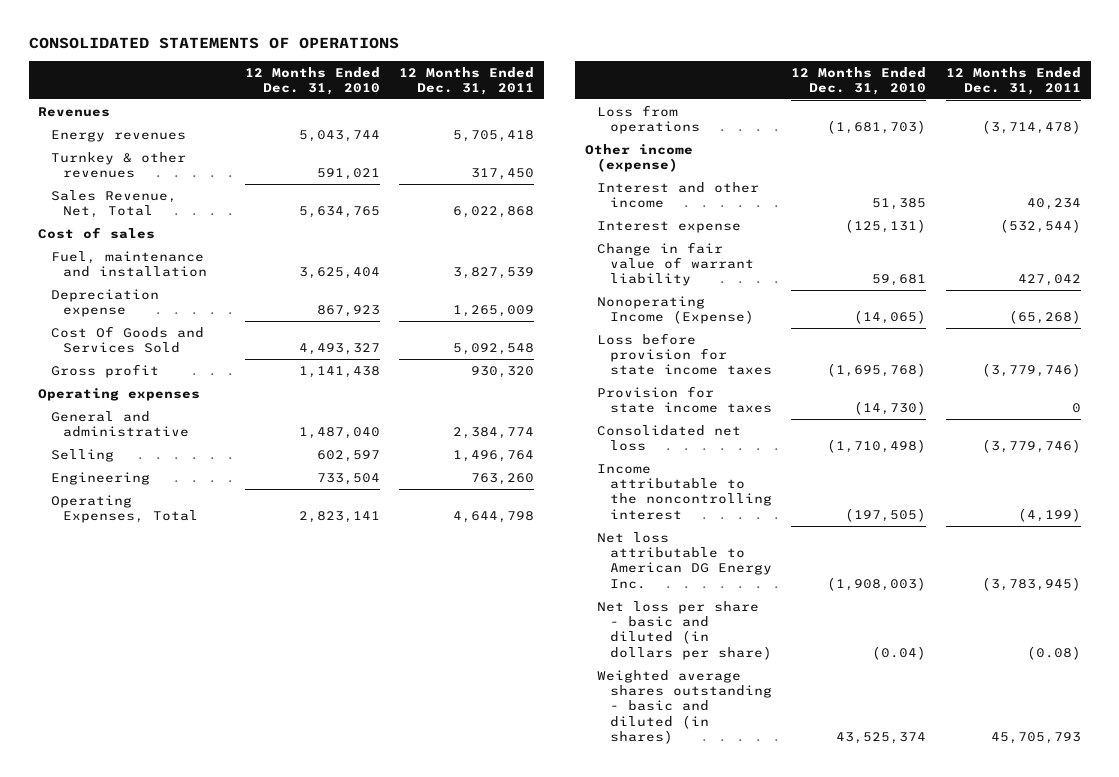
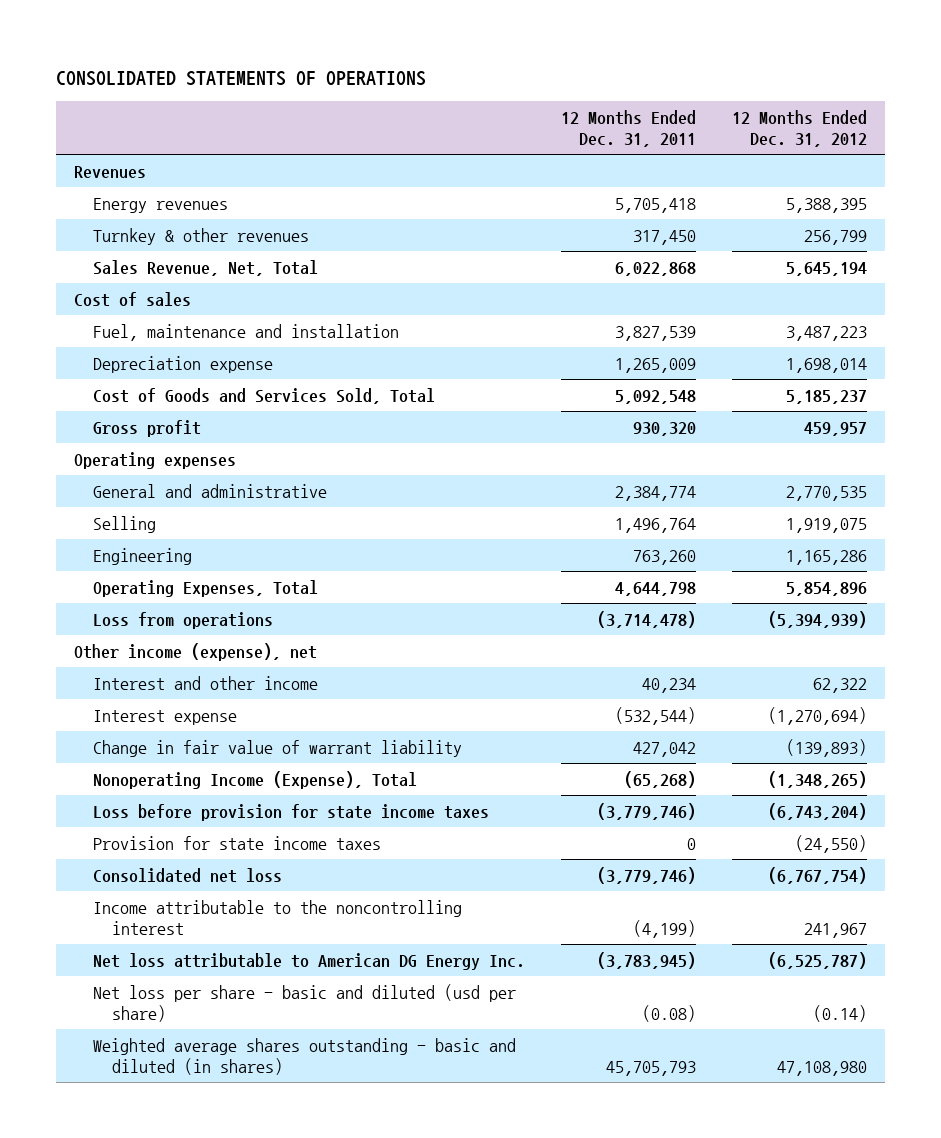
[244,66,380,95] 12 Months Ended Dec. 31, 2010 -> none
none -> [732,109,868,147] 12 Months Ended Dec. 31, 2012
[50,325,204,354] Cost Of Goods and Services Sold -> [93,387,436,404] Cost of Goods and Services Sold, Total
[585,143,694,173] Other income (expense) -> [74,642,318,661] Other income (expense), net
[597,295,754,325] Nonoperating Income (Expense) -> [93,770,418,789] Nonoperating Income (Expense), Total
[597,600,772,660] Net loss per share - basic and diluted (in dollars per share) -> [93,983,517,1022] Net loss per share - basic and diluted (usd per share)

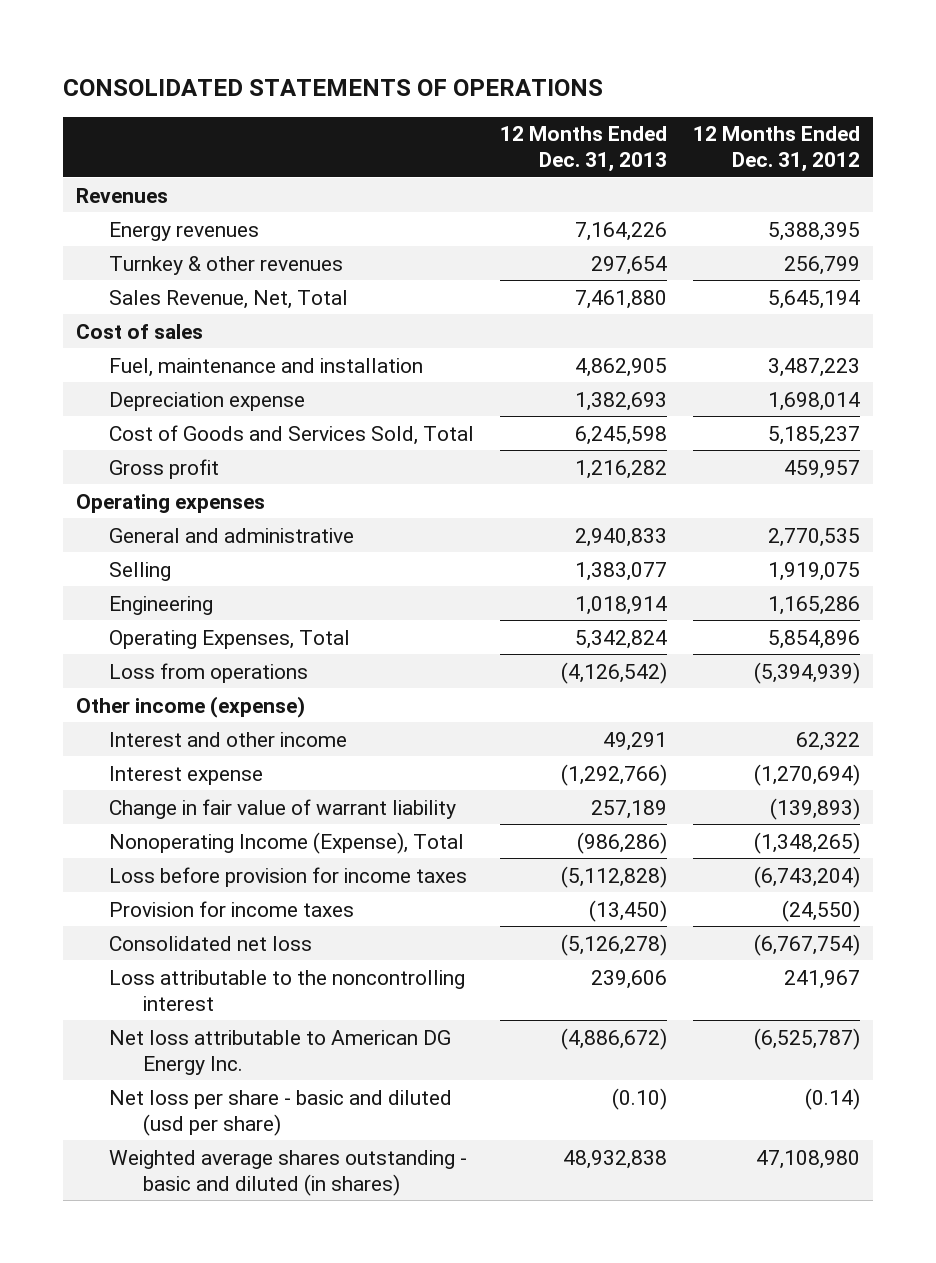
[561,109,697,147] 12 Months Ended Dec. 31, 2011 -> none
none -> [500,126,668,173] 12 Months Ended Dec. 31, 2013
[74,642,318,661] Other income (expense), net -> [75,695,305,718] Other income (expense)
[93,803,490,821] Loss before provision for state income taxes -> [109,866,468,887] Loss before provision for income taxes
[93,835,382,850] Provision for state income taxes -> [109,900,355,917] Provision for income taxes
[93,899,463,935] Income attributable to the noncontrolling interest -> [109,969,466,1011] Loss attributable to the noncontrolling interest

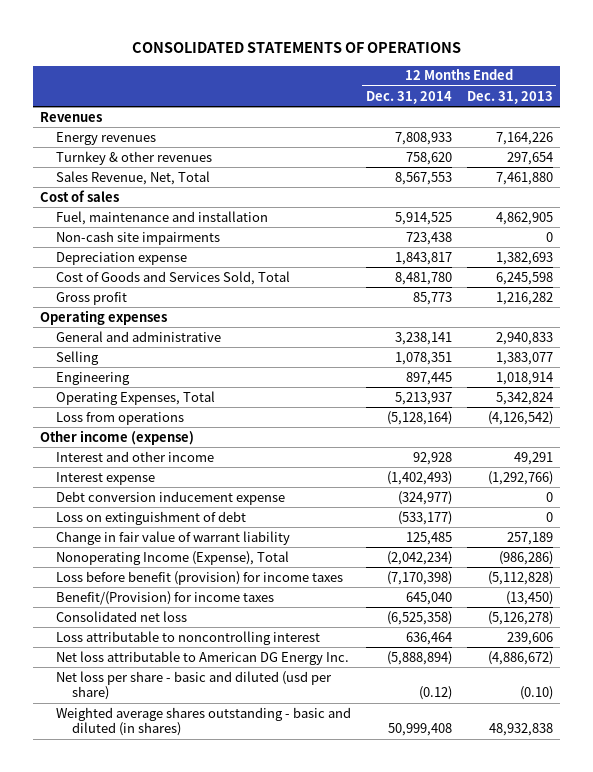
[693,126,861,173] 12 Months Ended Dec. 31, 2012 -> none
none -> [365,90,452,104] Dec. 31, 2014
none -> [56,230,221,245] Non-cash site impairments
none -> [56,490,286,505] Debt conversion inducement expense
none -> [56,510,247,525] Loss on extinguishment of debt
[109,866,468,887] Loss before provision for income taxes -> [56,570,344,585] Loss before benefit (provision) for income taxes
[109,900,355,917] Provision for income taxes -> [56,590,275,605] Benefit/(Provision) for income taxes
[109,969,466,1011] Loss attributable to the noncontrolling interest -> [56,630,321,645] Loss attributable to noncontrolling interest

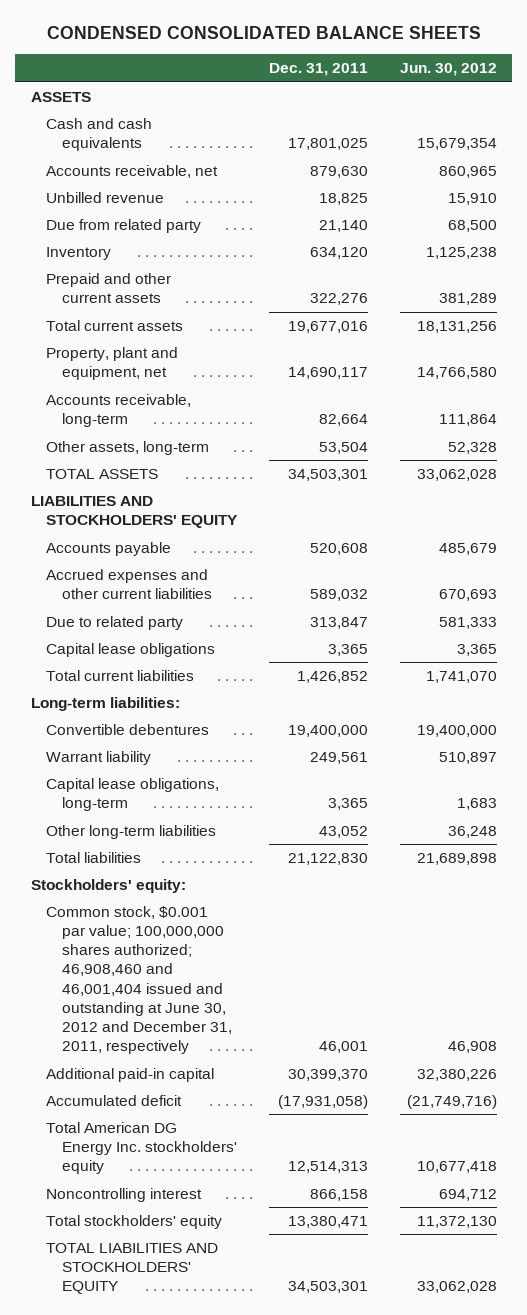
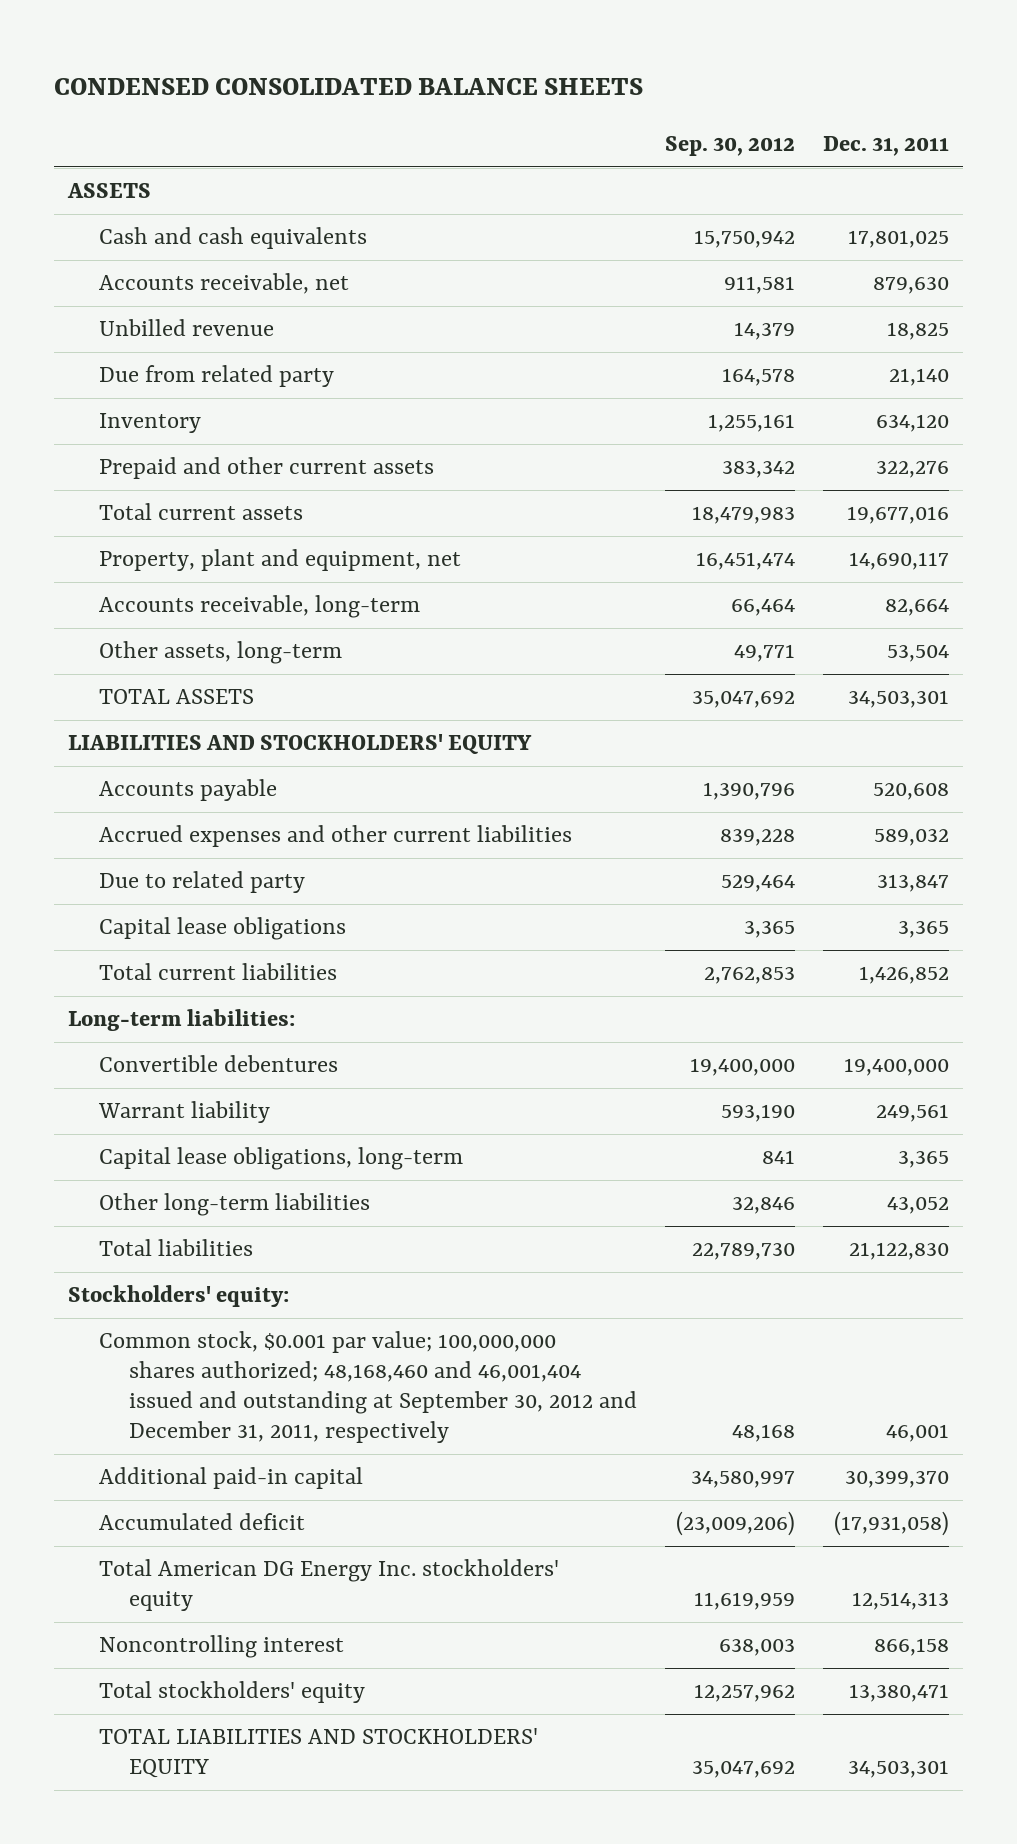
[399,63,497,77] Jun. 30, 2012 -> none
none -> [665,136,796,157] Sep. 30, 2012
[46,905,233,1055] Common stock, $0.001 par value; 100,000,000 shares authorized; 46,908,460 and 46,001,404 issued and outstanding at June 30, 2012 and December 31, 2011, respectively -> [98,1331,638,1444] Common stock, $0.001 par value; 100,000,000 shares authorized; 48,168,460 and 46,001,404 issued and outstanding at September 30, 2012 and December 31, 2011, respectively

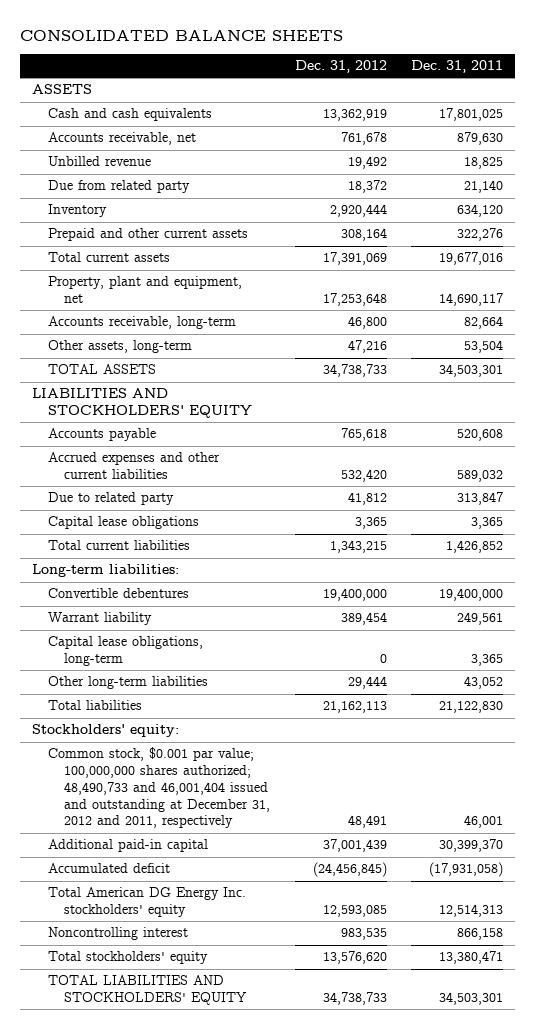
[54,77,644,95] CONDENSED CONSOLIDATED BALANCE SHEETS -> [19,29,343,41] CONSOLIDATED BALANCE SHEETS
[665,136,796,157] Sep. 30, 2012 -> none
none -> [294,60,387,74] Dec. 31, 2012
[98,1331,638,1444] Common stock, $0.001 par value; 100,000,000 shares authorized; 48,168,460 and 46,001,404 issued and outstanding at September 30, 2012 and December 31, 2011, respectively -> [48,747,271,829] Common stock, $0.001 par value; 100,000,000 shares authorized; 48,490,733 and 46,001,404 issued and outstanding at December 31, 2012 and 2011, respectively

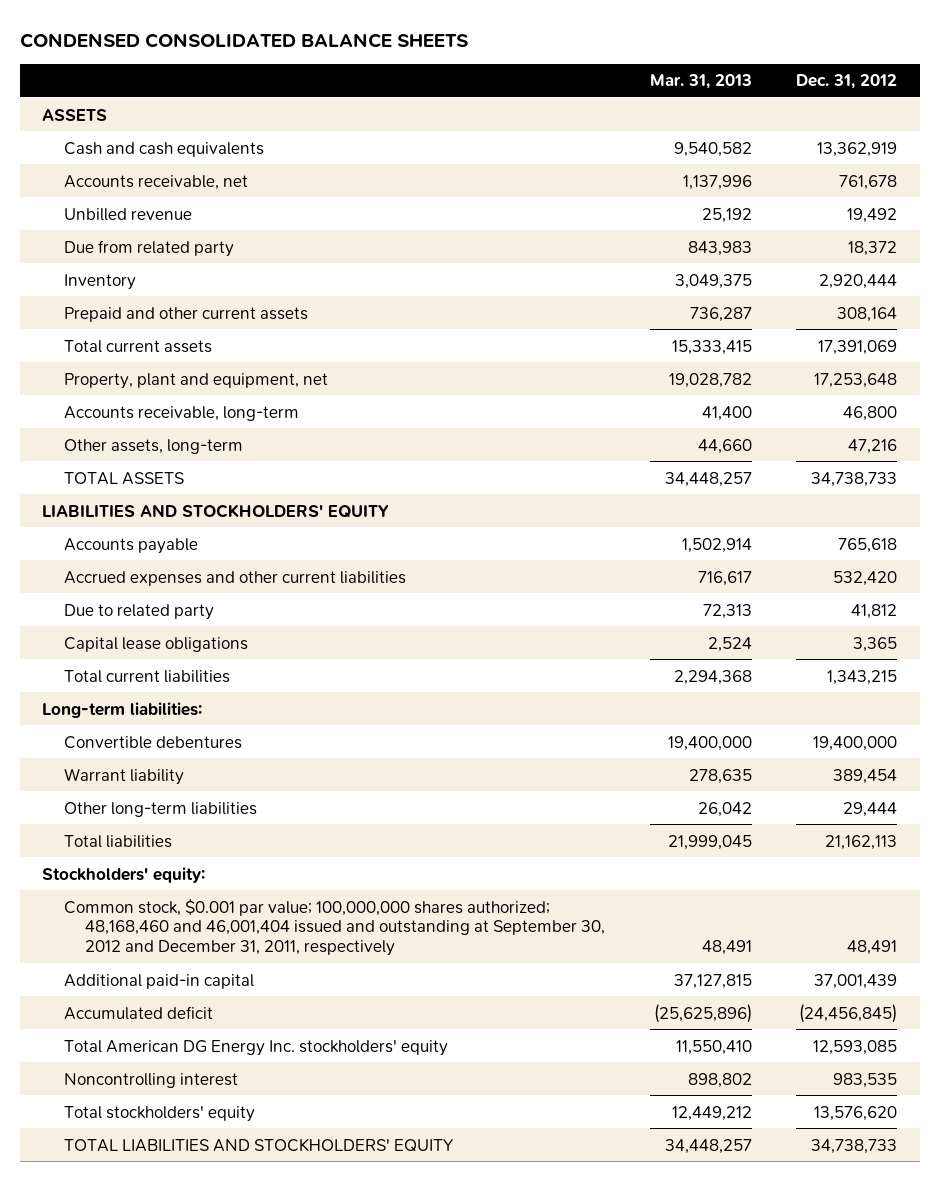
[19,29,343,41] CONSOLIDATED BALANCE SHEETS -> [20,32,469,48] CONDENSED CONSOLIDATED BALANCE SHEETS
[411,60,504,74] Dec. 31, 2011 -> none
none -> [649,74,752,90] Mar. 31, 2013
[48,636,204,667] Capital lease obligations, long-term -> none
[48,747,271,829] Common stock, $0.001 par value; 100,000,000 shares authorized; 48,490,733 and 46,001,404 issued and outstanding at December 31, 2012 and 2011, respectively -> [63,898,605,957] Common stock, $0.001 par value; 100,000,000 shares authorized; 48,168,460 and 46,001,404 issued and outstanding at September 30, 2012 and December 31, 2011, respectively

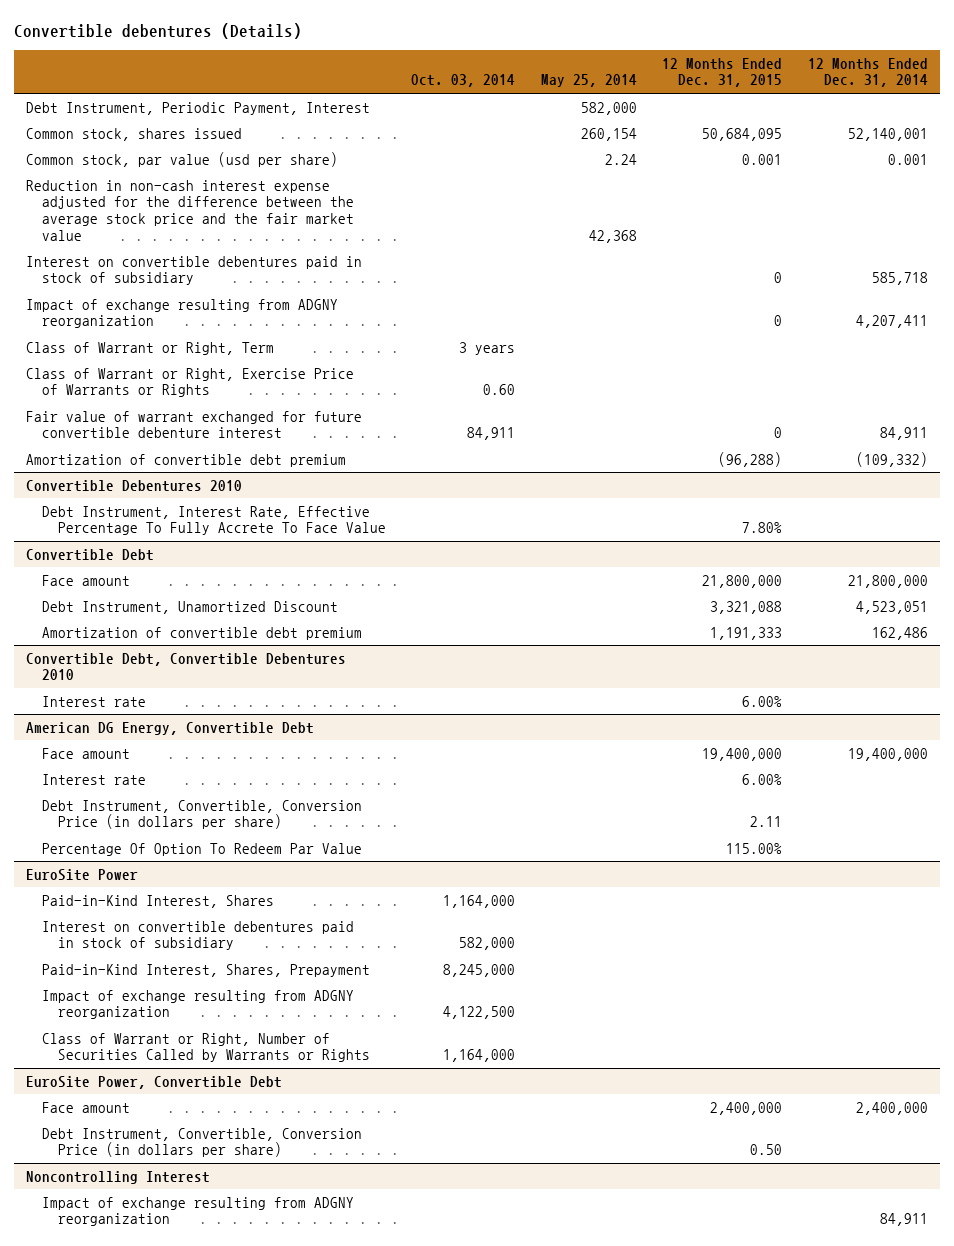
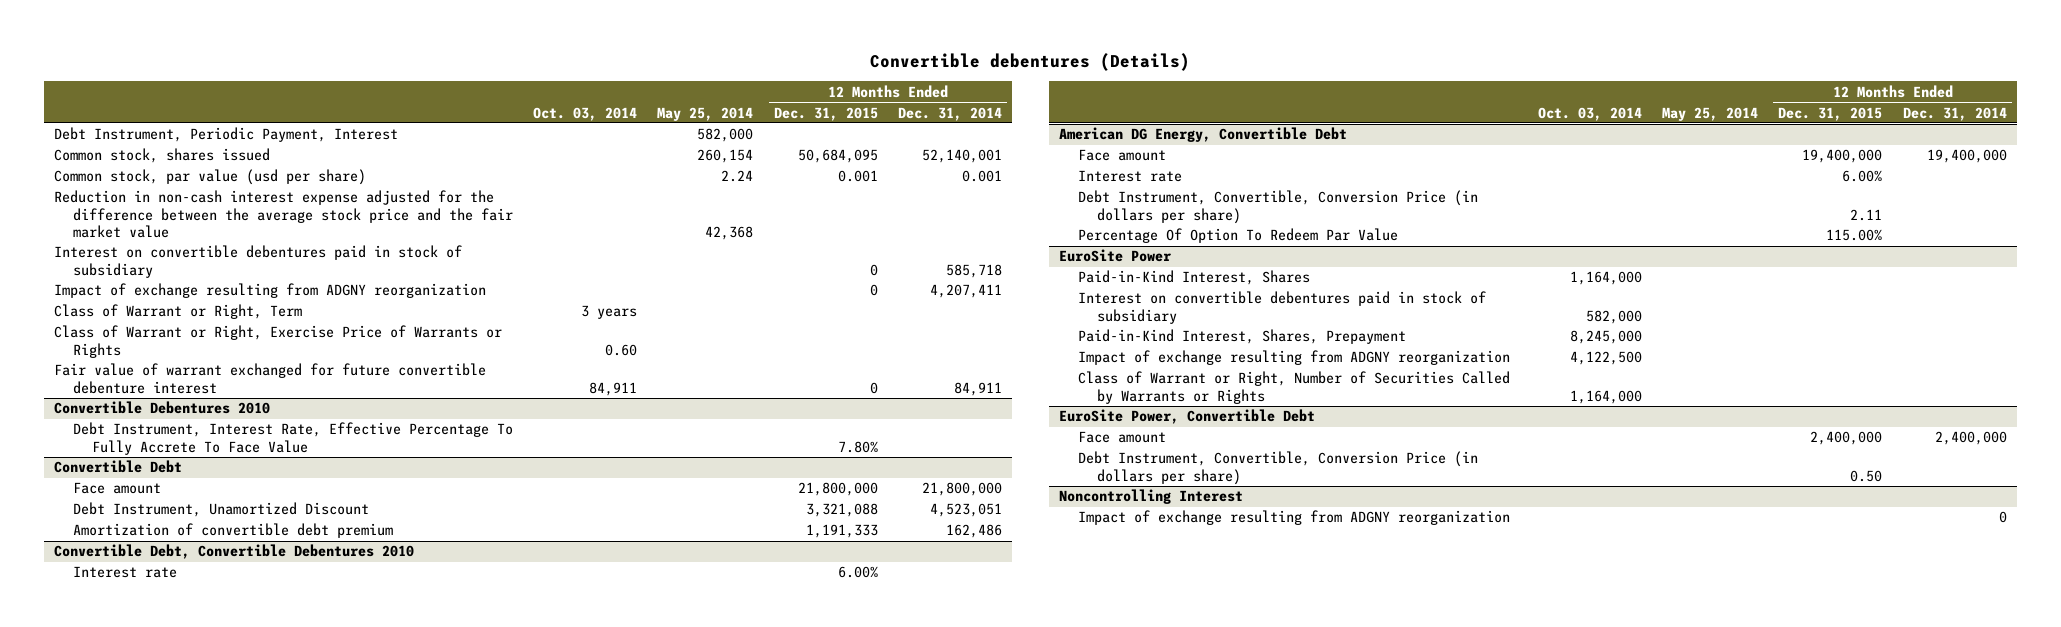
[26,453,347,467] Amortization of convertible debt premium -> none
[879,1213,928,1227] 84,911 -> [1998,511,2007,524] 0

